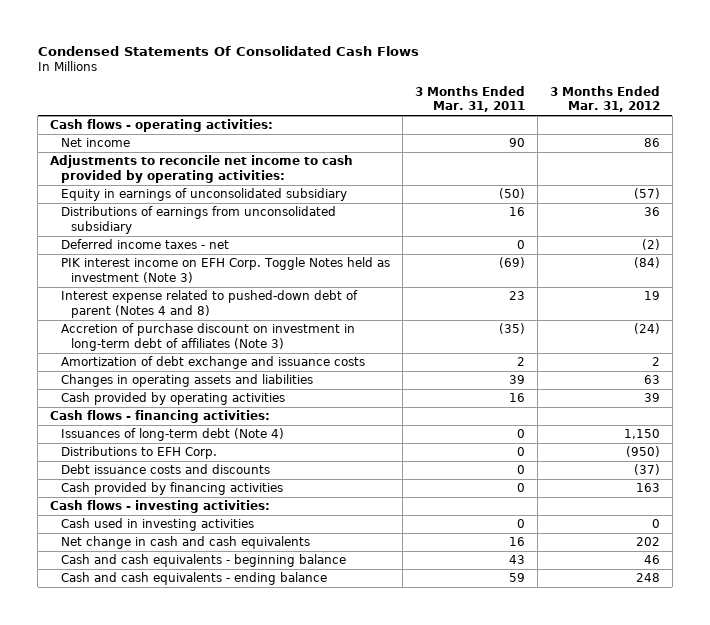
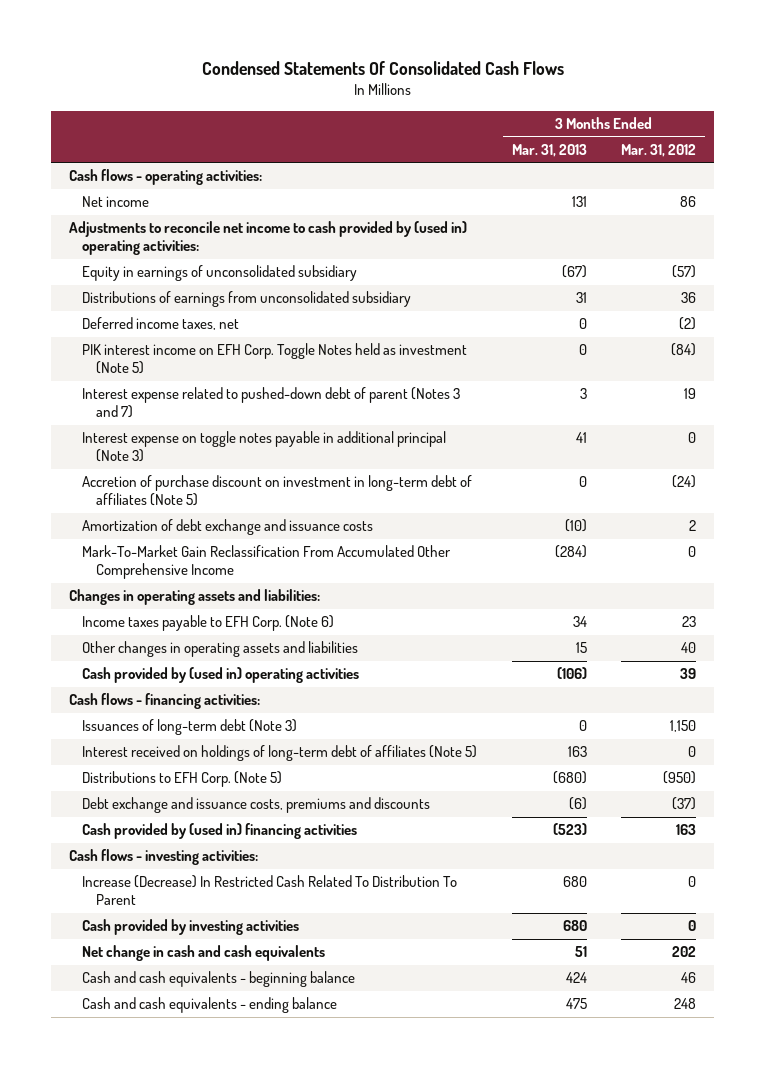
[414,86,525,113] 3 Months Ended Mar. 31, 2011 -> none
none -> [511,143,587,157] Mar. 31, 2013
[50,155,354,183] Adjustments to reconcile net income to cash provided by operating activities: -> [68,221,467,256] Adjustments to reconcile net income to cash provided by (used in) operating activities:
[60,239,229,250] Deferred income taxes - net -> [82,317,240,331] Deferred income taxes, net
[60,257,390,283] PIK interest income on EFH Corp. Toggle Notes held as investment (Note 3) -> [82,343,468,375] PIK interest income on EFH Corp. Toggle Notes held as investment (Note 5)
[60,290,358,318] Interest expense related to pushed-down debt of parent (Notes 4 and 8) -> [82,387,461,419] Interest expense related to pushed-down debt of parent (Notes 3 and 7)
none -> [82,431,447,463] Interest expense on toggle notes payable in additional principal (Note 3)
[60,323,355,351] Accretion of purchase discount on investment in long-term debt of affiliates (Note 3) -> [82,475,473,507] Accretion of purchase discount on investment in long-term debt of affiliates (Note 5)
none -> [82,545,452,580] Mark-To-Market Gain Reclassification From Accumulated Other Comprehensive Income
none -> [68,589,320,606] Changes in operating assets and liabilities:
none -> [82,615,335,632] Income taxes payable to EFH Corp. (Note 6)
[60,374,313,388] Changes in operating assets and liabilities -> [82,641,359,658] Other changes in operating assets and liabilities
[643,375,660,385] 63 -> [681,642,697,654] 40
[60,392,285,406] Cash provided by operating activities -> [82,667,360,684] Cash provided by (used in) operating activities
[60,428,284,442] Issuances of long-term debt (Note 4) -> [82,719,298,736] Issuances of long-term debt (Note 3)
none -> [82,745,478,762] Interest received on holdings of long-term debt of affiliates (Note 5)
[60,446,217,460] Distributions to EFH Corp. -> [82,771,283,788] Distributions to EFH Corp. (Note 5)
[60,464,270,475] Debt issuance costs and discounts -> [82,797,431,814] Debt exchange and issuance costs, premiums and discounts
[60,482,283,496] Cash provided by financing activities -> [82,823,358,840] Cash provided by (used in) financing activities
none -> [82,875,458,906] Increase (Decrease) In Restricted Cash Related To Distribution To Parent
[60,518,254,532] Cash used in investing activities -> [82,919,300,936] Cash provided by investing activities

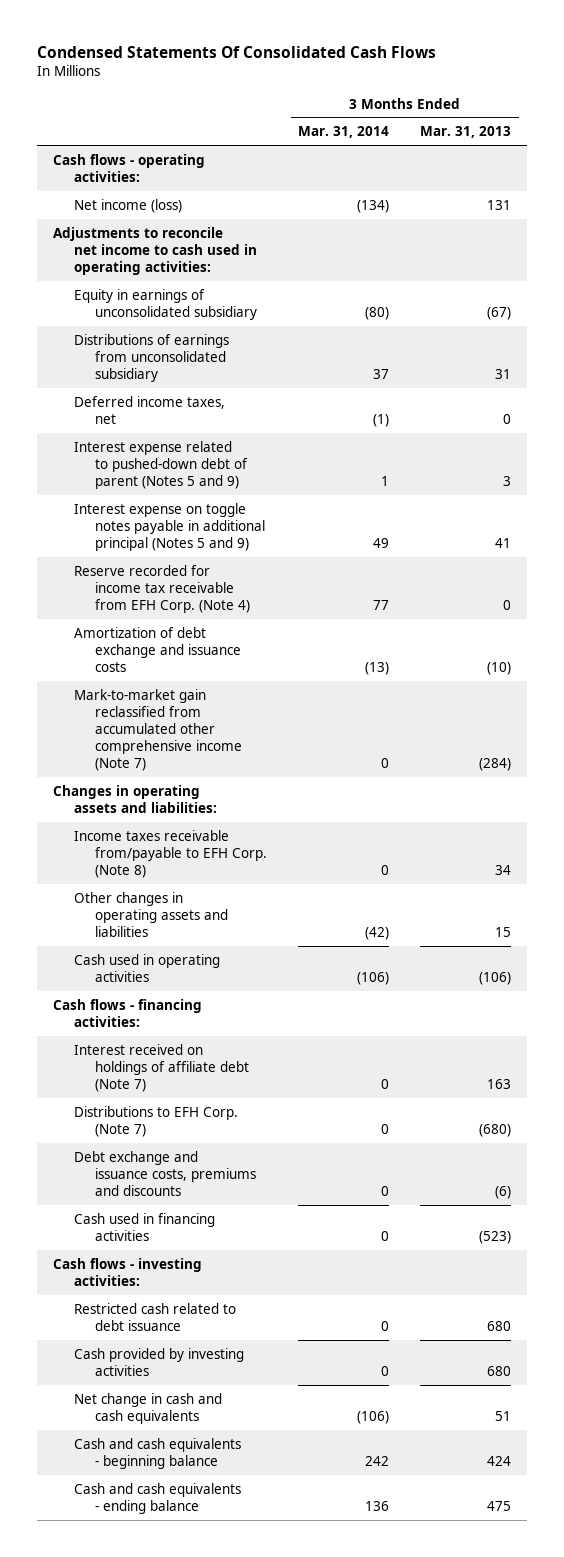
[621,143,697,157] Mar. 31, 2012 -> none
none -> [298,126,390,139] Mar. 31, 2014
[82,196,150,208] Net income -> [73,198,182,213] Net income (loss)
[68,221,467,256] Adjustments to reconcile net income to cash provided by (used in) operating activities: -> [52,226,257,276] Adjustments to reconcile net income to cash used in operating activities:
[82,343,468,375] PIK interest income on EFH Corp. Toggle Notes held as investment (Note 5) -> none
[82,475,473,507] Accretion of purchase discount on investment in long-term debt of affiliates (Note 5) -> none
[82,387,461,419] Interest expense related to pushed-down debt of parent (Notes 3 and 7) -> [73,440,249,490] Interest expense related to pushed-down debt of parent (Notes 5 and 9)
[82,431,447,463] Interest expense on toggle notes payable in additional principal (Note 3) -> [73,502,266,552] Interest expense on toggle notes payable in additional principal (Notes 5 and 9)
none -> [73,564,251,614] Reserve recorded for income tax receivable from EFH Corp. (Note 4)
[82,545,452,580] Mark-To-Market Gain Reclassification From Accumulated Other Comprehensive Income -> [73,688,243,772] Mark-to-market gain reclassified from accumulated other comprehensive income (Note 7)
[82,615,335,632] Income taxes payable to EFH Corp. (Note 6) -> [73,829,268,879] Income taxes receivable from/payable to EFH Corp. (Note 8)
[82,667,360,684] Cash provided by (used in) operating activities -> [73,953,220,982] Cash used in operating activities
[82,719,298,736] Issuances of long-term debt (Note 3) -> none
[82,745,478,762] Interest received on holdings of long-term debt of affiliates (Note 5) -> [73,1043,250,1093] Interest received on holdings of affiliate debt (Note 7)
[82,771,283,788] Distributions to EFH Corp. (Note 5) -> [73,1105,238,1137] Distributions to EFH Corp. (Note 7)
[82,823,358,840] Cash provided by (used in) financing activities -> [73,1212,215,1241] Cash used in financing activities
[82,875,458,906] Increase (Decrease) In Restricted Cash Related To Distribution To Parent -> none
none -> [73,1302,236,1331] Restricted cash related to debt issuance

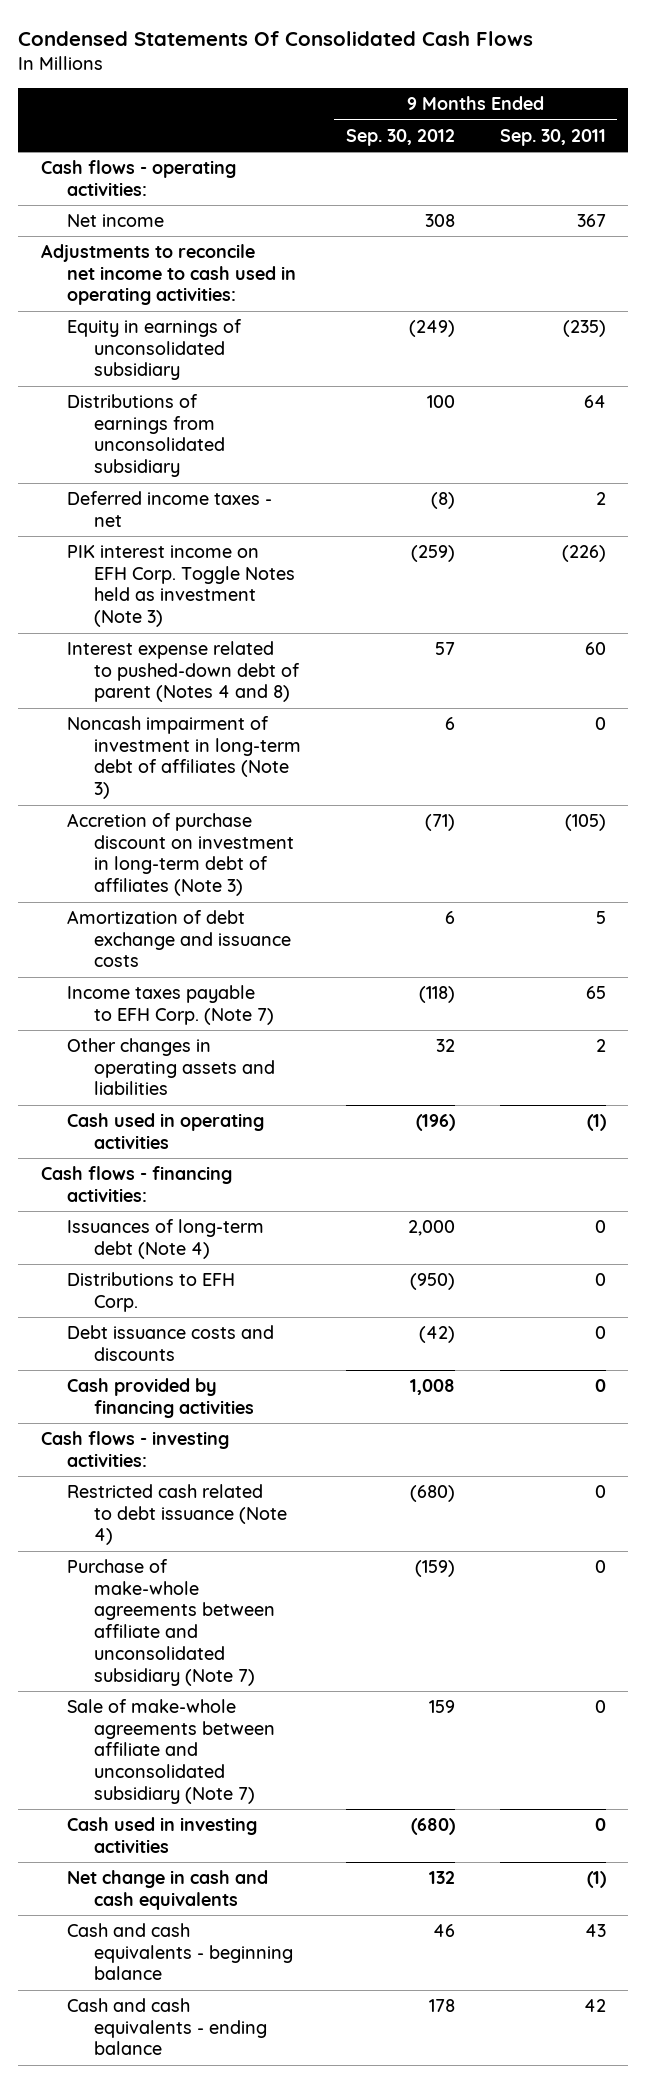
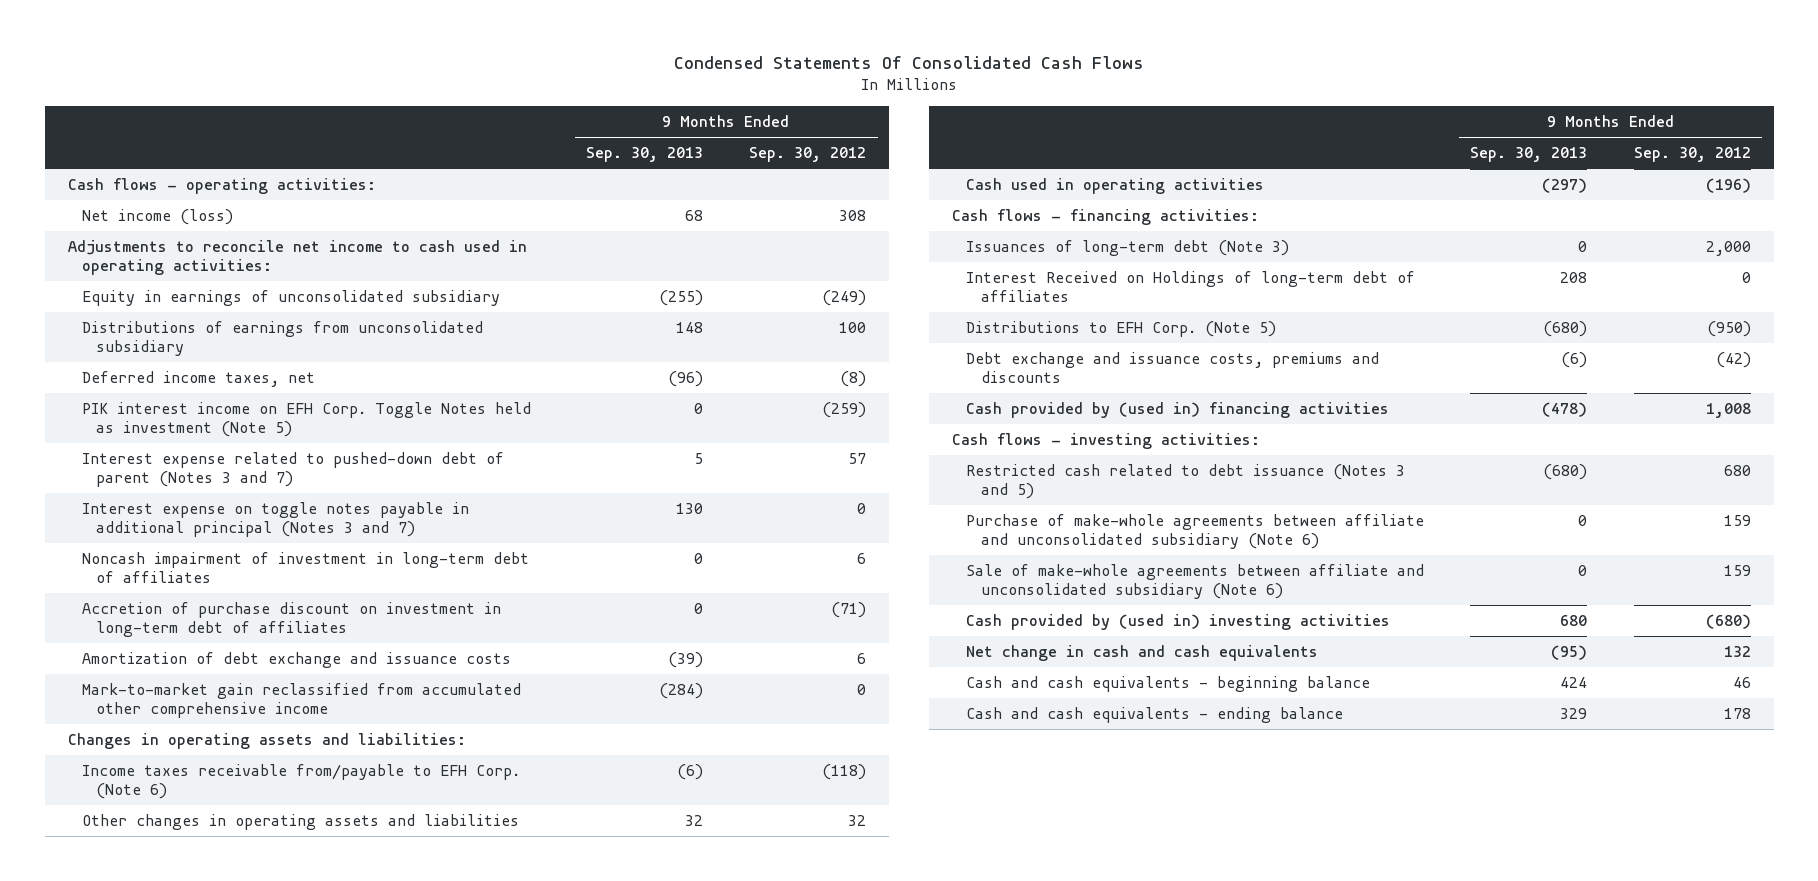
[499,128,606,146] Sep. 30, 2011 -> none
none -> [586,147,704,163] Sep. 30, 2013
[67,214,165,228] Net income -> [81,208,233,225] Net income (loss)
[67,491,273,527] Deferred income taxes - net -> [81,370,315,387] Deferred income taxes, net
[67,545,295,628] PIK interest income on EFH Corp. Toggle Notes held as investment (Note 3) -> [81,401,531,437] PIK interest income on EFH Corp. Toggle Notes held as investment (Note 5)
[67,641,300,703] Interest expense related to pushed-down debt of parent (Notes 4 and 8) -> [81,451,504,487] Interest expense related to pushed-down debt of parent (Notes 3 and 7)
none -> [81,501,469,537] Interest expense on toggle notes payable in additional principal (Notes 3 and 7)
[67,716,301,800] Noncash impairment of investment in long-term debt of affiliates (Note 3) -> [81,551,529,583] Noncash impairment of investment in long-term debt of affiliates
[67,813,294,897] Accretion of purchase discount on investment in long-term debt of affiliates (Note 3) -> [81,601,501,637] Accretion of purchase discount on investment in long-term debt of affiliates
none -> [81,682,521,718] Mark-to-market gain reclassified from accumulated other comprehensive income
none -> [67,732,466,749] Changes in operating assets and liabilities:
[67,985,274,1025] Income taxes payable to EFH Corp. (Note 7) -> [81,763,520,799] Income taxes receivable from/payable to EFH Corp. (Note 6)
[67,1219,265,1259] Issuances of long-term debt (Note 4) -> [966,239,1290,256] Issuances of long-term debt (Note 3)
none -> [966,270,1416,302] Interest Received on Holdings of long-term debt of affiliates
[67,1272,236,1312] Distributions to EFH Corp. -> [966,320,1277,337] Distributions to EFH Corp. (Note 5)
[67,1325,275,1361] Debt issuance costs and discounts -> [966,351,1380,383] Debt exchange and issuance costs, premiums and discounts
[67,1378,254,1418] Cash provided by financing activities -> [966,401,1390,418] Cash provided by (used in) financing activities
[67,1484,287,1546] Restricted cash related to debt issuance (Note 4) -> [966,463,1406,499] Restricted cash related to debt issuance (Notes 3 and 5)
[409,1485,455,1503] (680) -> [1723,464,1751,476] 680
[67,1559,275,1686] Purchase of make-whole agreements between affiliate and unconsolidated subsidiary (Note 7) -> [966,513,1425,549] Purchase of make-whole agreements between affiliate and unconsolidated subsidiary (Note 6)
[414,1560,455,1578] (159) -> [1723,514,1751,526] 159
[67,1699,275,1804] Sale of make-whole agreements between affiliate and unconsolidated subsidiary (Note 7) -> [966,563,1425,599] Sale of make-whole agreements between affiliate and unconsolidated subsidiary (Note 6)
[67,1817,258,1853] Cash used in investing activities -> [966,613,1391,630] Cash provided by (used in) investing activities

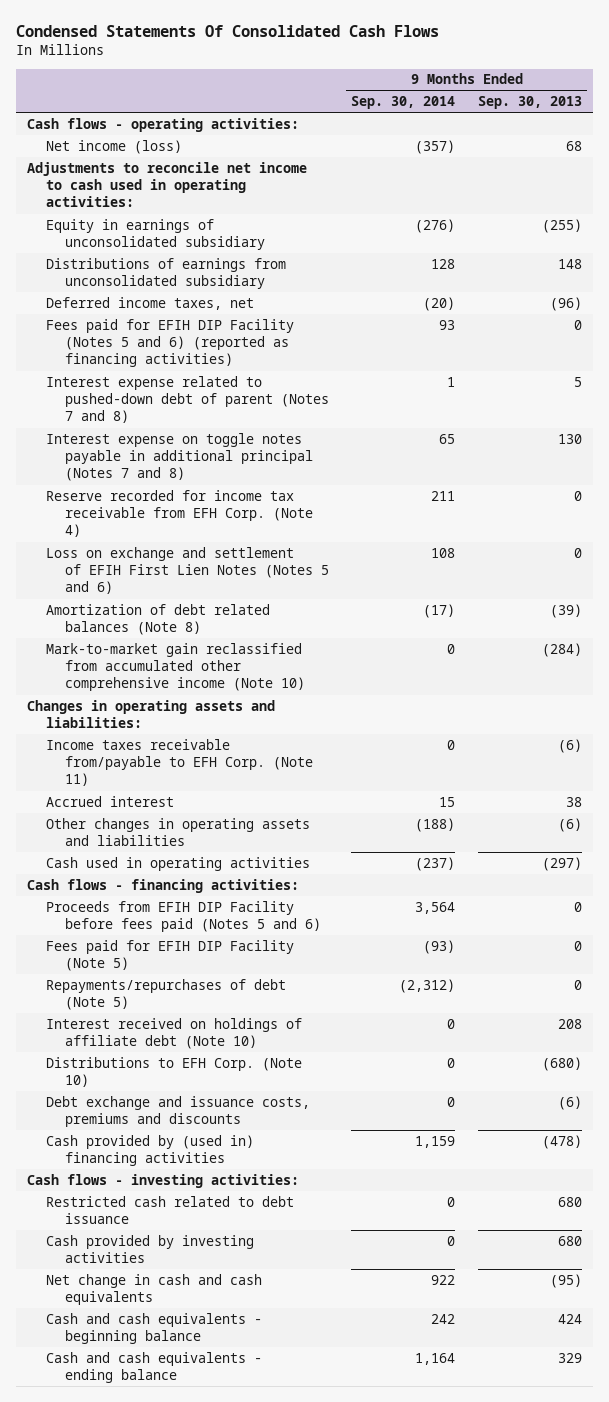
[749,147,867,163] Sep. 30, 2012 -> none
none -> [351,96,456,110] Sep. 30, 2014
[81,401,531,437] PIK interest income on EFH Corp. Toggle Notes held as investment (Note 5) -> none
[81,551,529,583] Noncash impairment of investment in long-term debt of affiliates -> none
[81,601,501,637] Accretion of purchase discount on investment in long-term debt of affiliates -> none
none -> [46,318,295,368] Fees paid for EFIH DIP Facility (Notes 5 and 6) (reported as financing activities)
[81,451,504,487] Interest expense related to pushed-down debt of parent (Notes 3 and 7) -> [46,375,329,424] Interest expense related to pushed-down debt of parent (Notes 7 and 8)
[81,501,469,537] Interest expense on toggle notes payable in additional principal (Notes 3 and 7) -> [46,432,313,482] Interest expense on toggle notes payable in additional principal (Notes 7 and 8)
none -> [46,489,313,538] Reserve recorded for income tax receivable from EFH Corp. (Note 4)
none -> [46,546,329,595] Loss on exchange and settlement of EFIH First Lien Notes (Notes 5 and 6)
[81,651,511,668] Amortization of debt exchange and issuance costs -> [46,603,271,636] Amortization of debt related balances (Note 8)
[81,682,521,718] Mark-to-market gain reclassified from accumulated other comprehensive income -> [46,642,305,692] Mark-to-market gain reclassified from accumulated other comprehensive income (Note 10)
[81,763,520,799] Income taxes receivable from/payable to EFH Corp. (Note 6) -> [46,738,313,787] Income taxes receivable from/payable to EFH Corp. (Note 11)
none -> [46,795,175,807] Accrued interest
[685,814,704,826] 32 -> [557,817,582,832] (6)
[966,239,1290,256] Issuances of long-term debt (Note 3) -> none
none -> [46,900,321,933] Proceeds from EFIH DIP Facility before fees paid (Notes 5 and 6)
none -> [46,939,295,972] Fees paid for EFIH DIP Facility (Note 5)
none -> [46,978,287,1011] Repayments/repurchases of debt (Note 5)
[966,270,1416,302] Interest Received on Holdings of long-term debt of affiliates -> [46,1017,303,1050] Interest received on holdings of affiliate debt (Note 10)
[966,320,1277,337] Distributions to EFH Corp. (Note 5) -> [46,1056,303,1088] Distributions to EFH Corp. (Note 10)
[966,513,1425,549] Purchase of make-whole agreements between affiliate and unconsolidated subsidiary (Note 6) -> none
[966,563,1425,599] Sale of make-whole agreements between affiliate and unconsolidated subsidiary (Note 6) -> none
[966,463,1406,499] Restricted cash related to debt issuance (Notes 3 and 5) -> [46,1195,295,1225] Restricted cash related to debt issuance
[1543,463,1588,480] (680) -> [557,1196,582,1207] 680
[966,613,1391,630] Cash provided by (used in) investing activities -> [46,1234,255,1264] Cash provided by investing activities

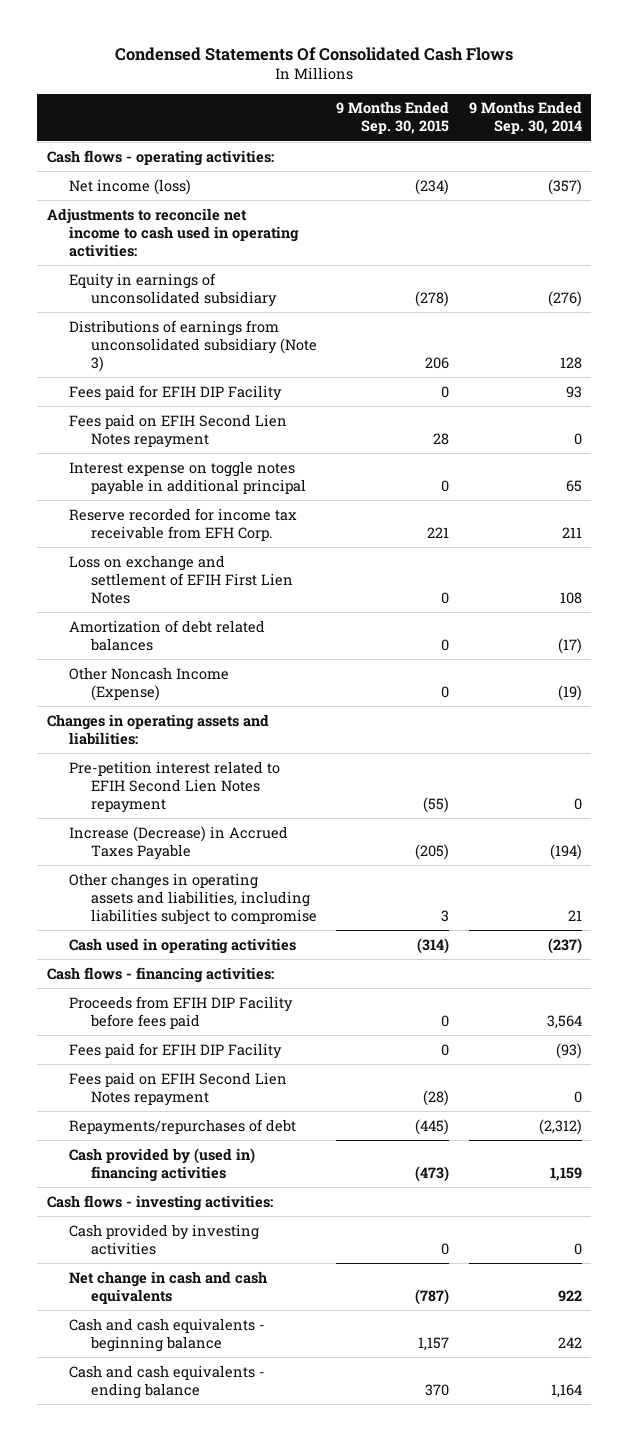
[477,96,582,110] Sep. 30, 2013 -> none
none -> [336,101,450,135] 9 Months Ended Sep. 30, 2015
[46,296,255,310] Deferred income taxes, net -> none
[46,375,329,424] Interest expense related to pushed-down debt of parent (Notes 7 and 8) -> none
[46,642,305,692] Mark-to-market gain reclassified from accumulated other comprehensive income (Note 10) -> none
[46,257,287,290] Distributions of earnings from unconsolidated subsidiary -> [68,319,317,372] Distributions of earnings from unconsolidated subsidiary (Note 3)
[46,318,295,368] Fees paid for EFIH DIP Facility (Notes 5 and 6) (reported as financing activities) -> [68,384,282,401] Fees paid for EFIH DIP Facility
none -> [68,413,287,448] Fees paid on EFIH Second Lien Notes repayment
[46,432,313,482] Interest expense on toggle notes payable in additional principal (Notes 7 and 8) -> [68,460,306,495] Interest expense on toggle notes payable in additional principal
[46,489,313,538] Reserve recorded for income tax receivable from EFH Corp. (Note 4) -> [68,507,297,541] Reserve recorded for income tax receivable from EFH Corp.
[46,546,329,595] Loss on exchange and settlement of EFIH First Lien Notes (Notes 5 and 6) -> [68,554,293,604] Loss on exchange and settlement of EFIH First Lien Notes
[46,603,271,636] Amortization of debt related balances (Note 8) -> [68,619,265,651] Amortization of debt related balances
none -> [68,666,229,701] Other Noncash Income (Expense)
[46,738,313,787] Income taxes receivable from/payable to EFH Corp. (Note 11) -> none
[46,795,175,807] Accrued interest -> none
none -> [68,760,280,813] Pre-petition interest related to EFIH Second Lien Notes repayment
none -> [68,825,288,860] Increase (Decrease) in Accrued Taxes Payable
[46,817,311,847] Other changes in operating assets and liabilities -> [68,872,317,925] Other changes in operating assets and liabilities, including liabilities subject to compromise
[415,817,456,832] (188) -> [567,909,582,921] 21
[46,1017,303,1050] Interest received on holdings of affiliate debt (Note 10) -> none
[46,1056,303,1088] Distributions to EFH Corp. (Note 10) -> none
[46,1095,311,1128] Debt exchange and issuance costs, premiums and discounts -> none
[46,900,321,933] Proceeds from EFIH DIP Facility before fees paid (Notes 5 and 6) -> [68,995,293,1029] Proceeds from EFIH DIP Facility before fees paid
[46,939,295,972] Fees paid for EFIH DIP Facility (Note 5) -> [68,1042,282,1059] Fees paid for EFIH DIP Facility
none -> [68,1071,287,1106] Fees paid on EFIH Second Lien Notes repayment
[46,978,287,1011] Repayments/repurchases of debt (Note 5) -> [68,1118,296,1135] Repayments/repurchases of debt
[46,1195,295,1225] Restricted cash related to debt issuance -> none

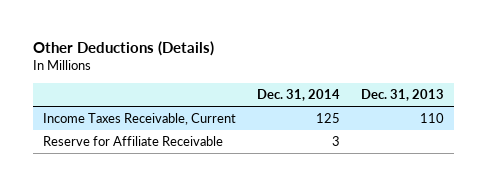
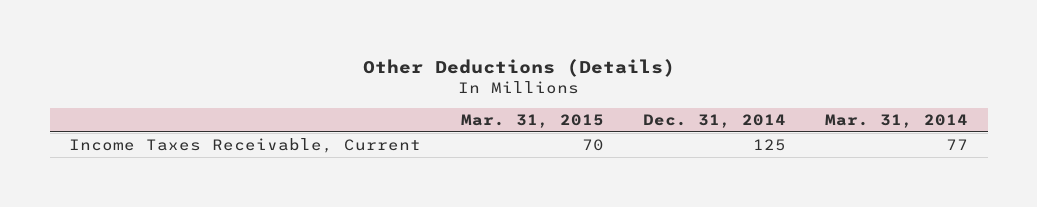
[360,89,444,102] Dec. 31, 2013 -> none
none -> [460,114,604,129] Mar. 31, 2015
none -> [824,114,968,129] Mar. 31, 2014
[43,136,224,147] Reserve for Affiliate Receivable -> none

